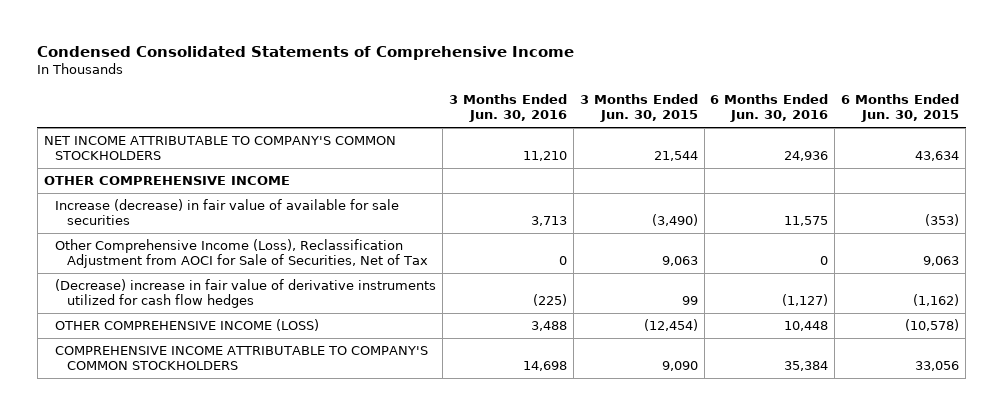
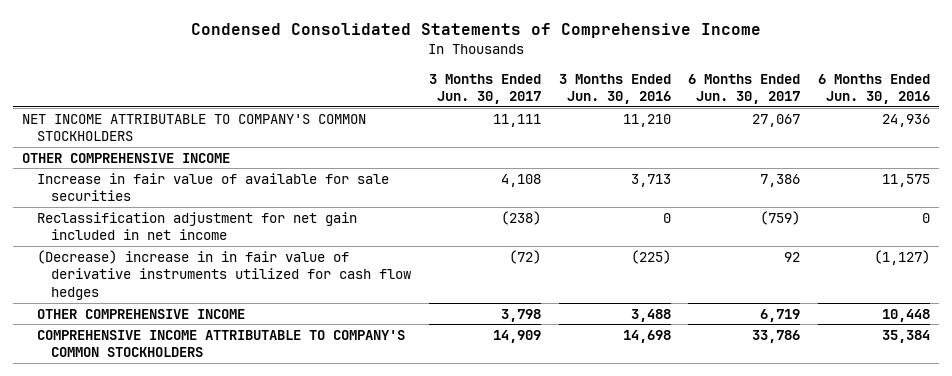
[579,94,698,123] 3 Months Ended Jun. 30, 2015 -> none
[841,94,960,123] 6 Months Ended Jun. 30, 2015 -> none
none -> [429,73,542,105] 3 Months Ended Jun. 30, 2017
none -> [688,73,801,105] 6 Months Ended Jun. 30, 2017
[55,199,400,226] Increase (decrease) in fair value of available for sale securities -> [36,172,389,202] Increase in fair value of available for sale securities
[55,239,428,269] Other Comprehensive Income (Loss), Reclassification Adjustment from AOCI for Sale of Securities, Net of Tax -> [36,211,357,241] Reclassification adjustment for net gain included in net income
[55,279,437,309] (Decrease) increase in fair value of derivative instruments utilized for cash flow hedges -> [36,249,412,301] (Decrease) increase in in fair value of derivative instruments utilized for cash flow hedges
[55,319,320,332] OTHER COMPREHENSIVE INCOME (LOSS) -> [36,308,245,319] OTHER COMPREHENSIVE INCOME

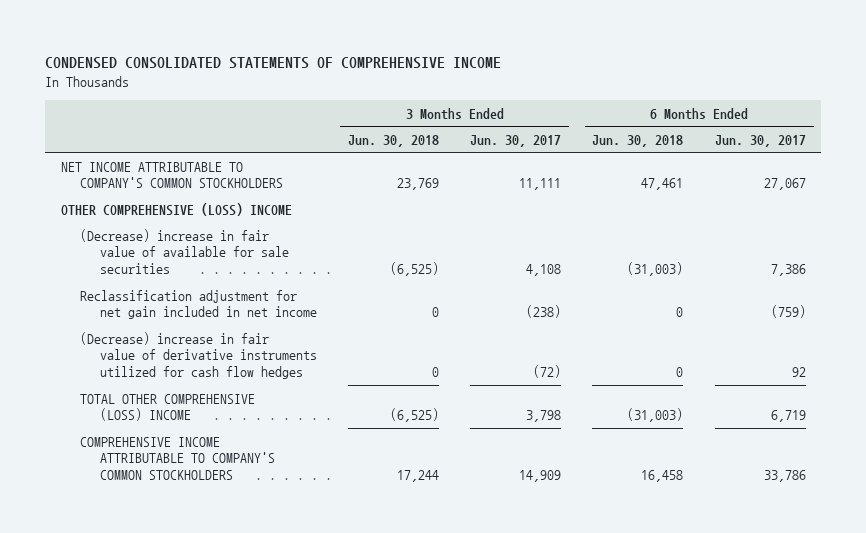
[190,22,761,38] Condensed Consolidated Statements of Comprehensive Income -> [45,56,502,69] CONDENSED CONSOLIDATED STATEMENTS OF COMPREHENSIVE INCOME
[558,73,671,105] 3 Months Ended Jun. 30, 2016 -> none
[818,73,931,105] 6 Months Ended Jun. 30, 2016 -> none
none -> [347,134,439,147] Jun. 30, 2018
none -> [592,134,684,147] Jun. 30, 2018
[21,152,230,163] OTHER COMPREHENSIVE INCOME -> [60,202,292,216] OTHER COMPREHENSIVE (LOSS) INCOME
[36,172,389,202] Increase in fair value of available for sale securities -> [80,228,289,275] (Decrease) increase in fair value of available for sale securities
[36,249,412,301] (Decrease) increase in in fair value of derivative instruments utilized for cash flow hedges -> [80,331,317,380] (Decrease) increase in fair value of derivative instruments utilized for cash flow hedges
[36,308,245,319] OTHER COMPREHENSIVE INCOME -> [80,393,256,422] TOTAL OTHER COMPREHENSIVE (LOSS) INCOME

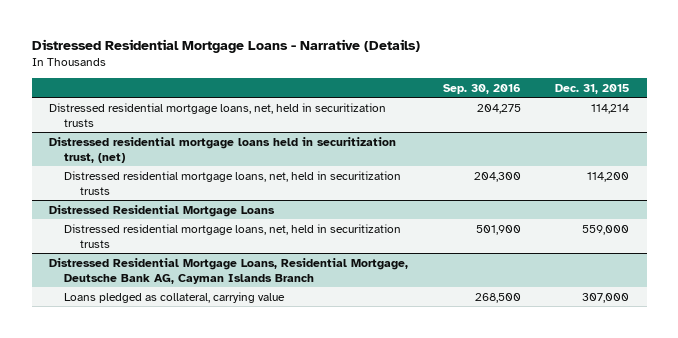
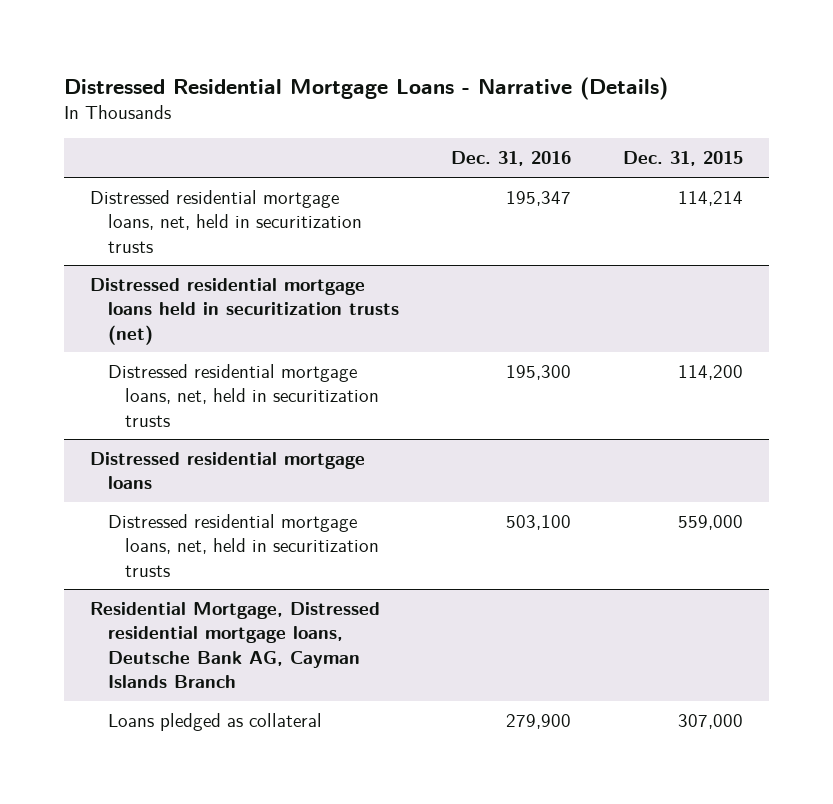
[442,83,521,94] Sep. 30, 2016 -> none
none -> [450,151,571,167] Dec. 31, 2016
[49,136,397,163] Distressed residential mortgage loans held in securitization trust, (net) -> [90,277,399,345] Distressed residential mortgage loans held in securitization trusts (net)
[49,204,276,217] Distressed Residential Mortgage Loans -> [90,451,366,490] Distressed residential mortgage loans
[49,257,409,284] Distressed Residential Mortgage Loans, Residential Mortgage, Deutsche Bank AG, Cayman Islands Branch -> [90,601,381,689] Residential Mortgage, Distressed residential mortgage loans, Deutsche Bank AG, Cayman Islands Branch
[64,291,286,303] Loans pledged as collateral, carrying value -> [107,712,322,731] Loans pledged as collateral

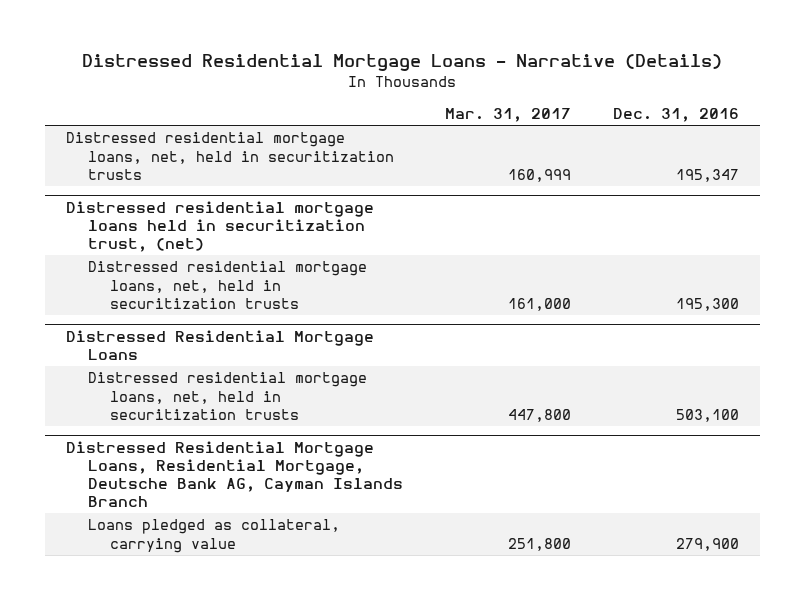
[623,151,744,167] Dec. 31, 2015 -> none
none -> [444,107,571,122] Mar. 31, 2017
[90,277,399,345] Distressed residential mortgage loans held in securitization trusts (net) -> [65,200,374,252] Distressed residential mortgage loans held in securitization trust, (net)
[90,451,366,490] Distressed residential mortgage loans -> [65,329,374,360] Distressed Residential Mortgage Loans
[90,601,381,689] Residential Mortgage, Distressed residential mortgage loans, Deutsche Bank AG, Cayman Islands Branch -> [65,440,403,508] Distressed Residential Mortgage Loans, Residential Mortgage, Deutsche Bank AG, Cayman Islands Branch
[107,712,322,731] Loans pledged as collateral -> [87,519,340,553] Loans pledged as collateral, carrying value

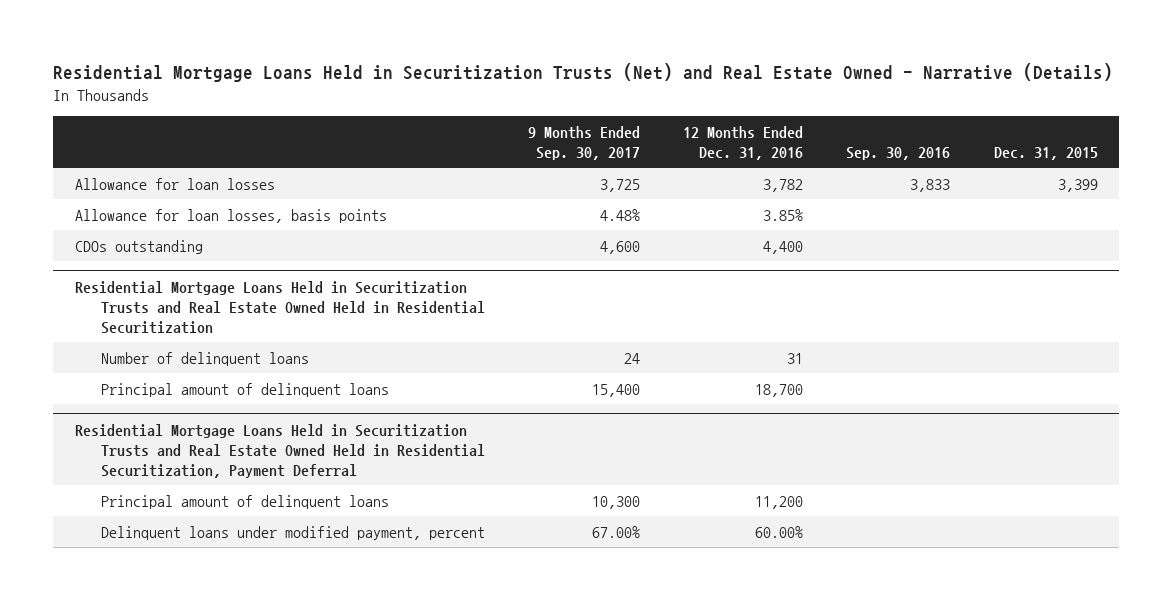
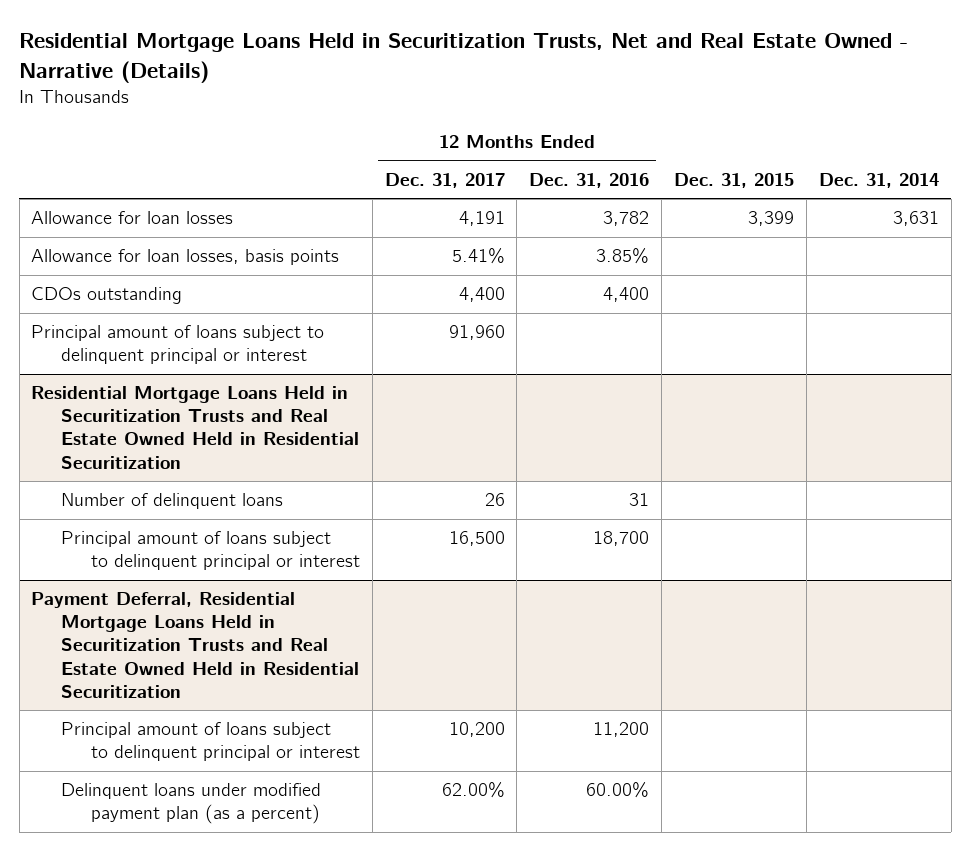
[53,63,1114,83] Residential Mortgage Loans Held in Securitization Trusts (Net) and Real Estate Owned - Narrative (Details) -> [19,33,909,83] Residential Mortgage Loans Held in Securitization Trusts, Net and Real Estate Owned - Narrative (Details)
[527,125,640,160] 9 Months Ended Sep. 30, 2017 -> none
[846,146,951,160] Sep. 30, 2016 -> none
none -> [384,172,505,188] Dec. 31, 2017
none -> [819,172,940,188] Dec. 31, 2014
none -> [31,325,325,365] Principal amount of loans subject to delinquent principal or interest
[100,382,389,397] Principal amount of delinquent loans -> [61,531,360,571] Principal amount of loans subject to delinquent principal or interest
[75,423,485,478] Residential Mortgage Loans Held in Securitization Trusts and Real Estate Owned Held in Residential Securitization, Payment Deferral -> [31,592,360,698] Payment Deferral, Residential Mortgage Loans Held in Securitization Trusts and Real Estate Owned Held in Residential Securitization
[100,494,389,509] Principal amount of delinquent loans -> [61,722,360,762] Principal amount of loans subject to delinquent principal or interest
[100,525,485,540] Delinquent loans under modified payment, percent -> [61,783,322,825] Delinquent loans under modified payment plan (as a percent)

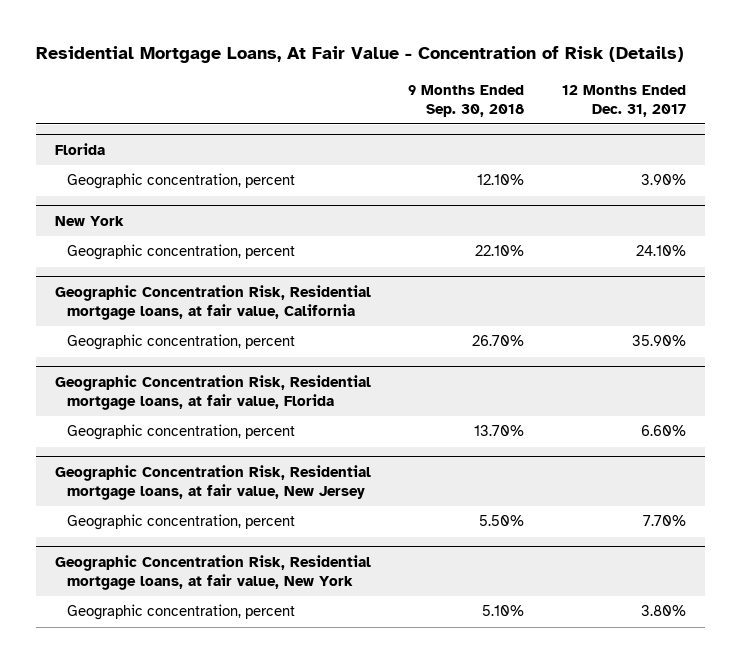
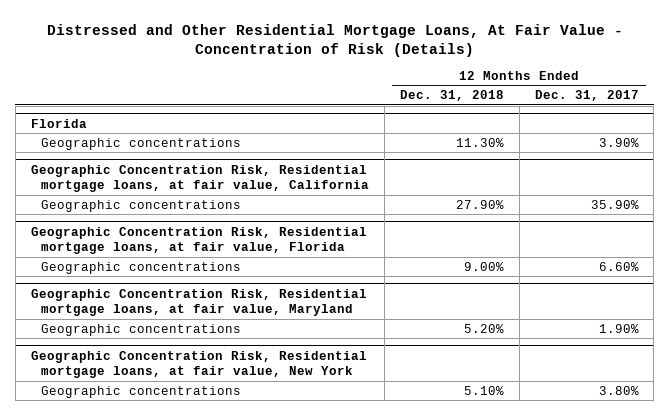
[35,46,684,64] Residential Mortgage Loans, At Fair Value - Concentration of Risk (Details) -> [46,23,623,57] Distressed and Other Residential Mortgage Loans, At Fair Value - Concentration of Risk (Details)
[408,84,525,117] 9 Months Ended Sep. 30, 2018 -> none
none -> [399,90,504,102] Dec. 31, 2018
[54,215,124,226] New York -> none
[67,244,296,261] Geographic concentration, percent -> none
[67,173,296,190] Geographic concentration, percent -> [41,137,242,150] Geographic concentrations
[67,334,296,351] Geographic concentration, percent -> [41,199,242,212] Geographic concentrations
[67,424,296,441] Geographic concentration, percent -> [41,261,242,274] Geographic concentrations
[54,464,371,500] Geographic Concentration Risk, Residential mortgage loans, at fair value, New Jersey -> [30,288,367,317] Geographic Concentration Risk, Residential mortgage loans, at fair value, Maryland
[67,514,296,531] Geographic concentration, percent -> [41,323,242,336] Geographic concentrations
[642,515,686,527] 7.70% -> [598,323,639,333] 1.90%
[67,604,296,621] Geographic concentration, percent -> [41,385,242,398] Geographic concentrations

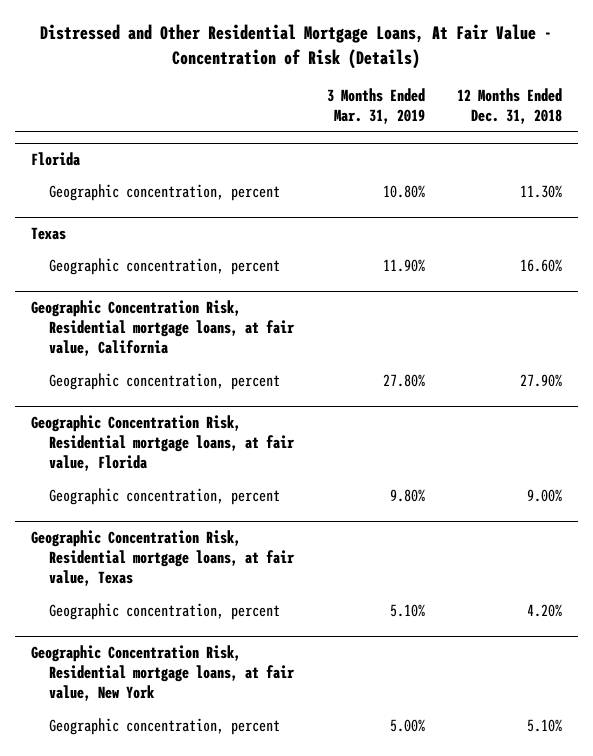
[534,90,639,102] Dec. 31, 2017 -> none
none -> [326,88,425,125] 3 Months Ended Mar. 31, 2019
[41,137,242,150] Geographic concentrations -> [49,183,281,201] Geographic concentration, percent
none -> [31,226,67,240] Texas
none -> [49,257,281,275] Geographic concentration, percent
[41,199,242,212] Geographic concentrations -> [49,372,281,390] Geographic concentration, percent
[41,261,242,274] Geographic concentrations -> [49,487,281,505] Geographic concentration, percent
[30,288,367,317] Geographic Concentration Risk, Residential mortgage loans, at fair value, Maryland -> [31,529,296,587] Geographic Concentration Risk, Residential mortgage loans, at fair value, Texas
[41,323,242,336] Geographic concentrations -> [49,602,281,620] Geographic concentration, percent
[463,323,504,333] 5.20% -> [526,603,562,617] 4.20%
[41,385,242,398] Geographic concentrations -> [49,717,281,735] Geographic concentration, percent

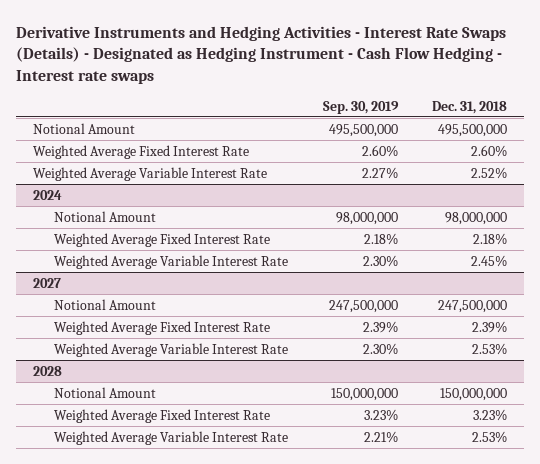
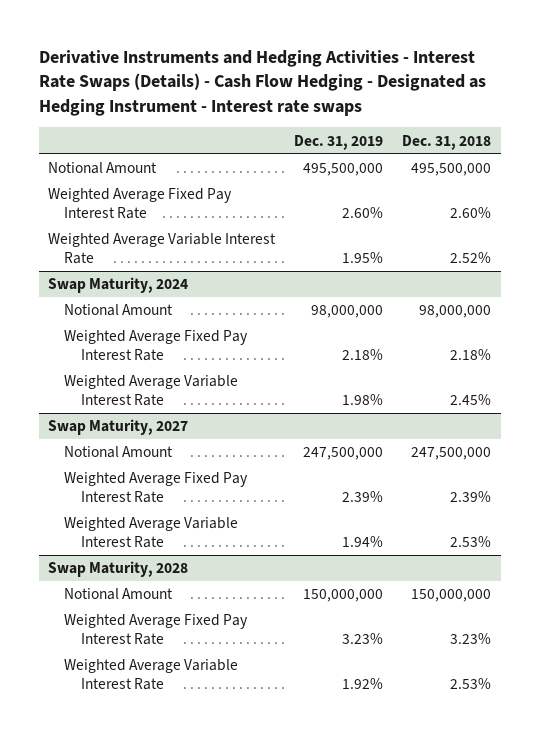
[16,25,507,84] Derivative Instruments and Hedging Activities - Interest Rate Swaps (Details) - Designated as Hedging Instrument - Cash Flow Hedging - Interest rate swaps -> [38,49,486,116] Derivative Instruments and Hedging Activities - Interest Rate Swaps (Details) - Cash Flow Hedging - Designated as Hedging Instrument - Interest rate swaps
[322,100,399,114] Sep. 30, 2019 -> none
none -> [294,134,384,150] Dec. 31, 2019
[33,144,250,159] Weighted Average Fixed Interest Rate -> [48,188,233,220] Weighted Average Fixed Pay Interest Rate
[33,189,63,200] 2024 -> none
none -> [48,277,189,294] Swap Maturity, 2024
[54,232,271,247] Weighted Average Fixed Interest Rate -> [64,330,249,362] Weighted Average Fixed Pay Interest Rate
[33,277,62,288] 2027 -> none
none -> [48,419,189,436] Swap Maturity, 2027
[54,320,271,335] Weighted Average Fixed Interest Rate -> [64,472,249,504] Weighted Average Fixed Pay Interest Rate
[33,365,63,376] 2028 -> none
none -> [48,561,189,578] Swap Maturity, 2028
[54,408,271,423] Weighted Average Fixed Interest Rate -> [64,614,249,646] Weighted Average Fixed Pay Interest Rate

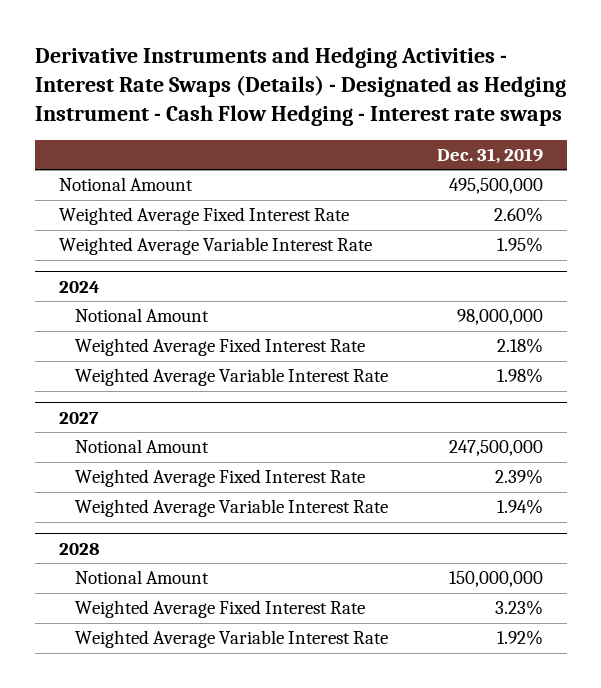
[38,49,486,116] Derivative Instruments and Hedging Activities - Interest Rate Swaps (Details) - Cash Flow Hedging - Designated as Hedging Instrument - Interest rate swaps -> [34,47,566,127] Derivative Instruments and Hedging Activities - Interest Rate Swaps (Details) - Designated as Hedging Instrument - Cash Flow Hedging - Interest rate swaps
[402,134,492,150] Dec. 31, 2018 -> none
[48,188,233,220] Weighted Average Fixed Pay Interest Rate -> [58,207,349,226] Weighted Average Fixed Interest Rate
[48,277,189,294] Swap Maturity, 2024 -> none
none -> [58,280,100,293] 2024
[64,330,249,362] Weighted Average Fixed Pay Interest Rate -> [75,338,366,357] Weighted Average Fixed Interest Rate
[48,419,189,436] Swap Maturity, 2027 -> none
none -> [58,411,99,424] 2027
[64,472,249,504] Weighted Average Fixed Pay Interest Rate -> [75,469,366,488] Weighted Average Fixed Interest Rate
[48,561,189,578] Swap Maturity, 2028 -> none
none -> [58,542,100,555] 2028
[64,614,249,646] Weighted Average Fixed Pay Interest Rate -> [75,600,366,619] Weighted Average Fixed Interest Rate

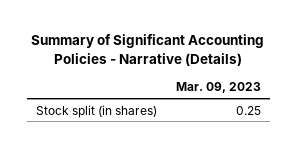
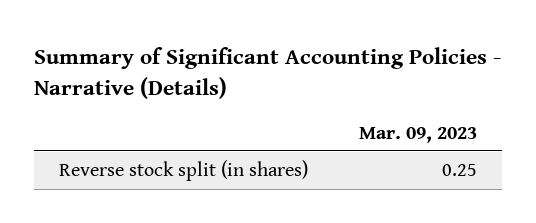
[36,104,158,118] Stock split (in shares) -> [59,160,309,182] Reverse stock split (in shares)

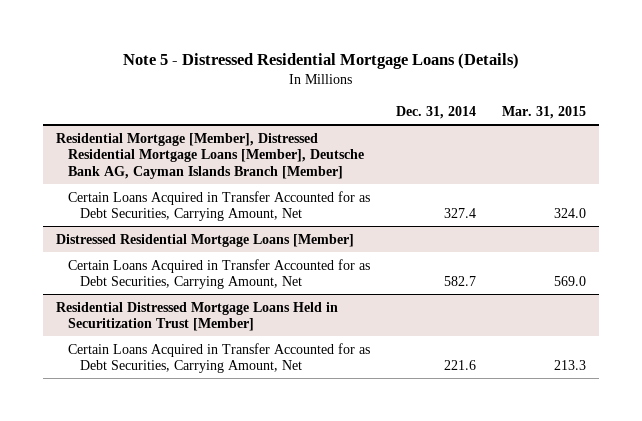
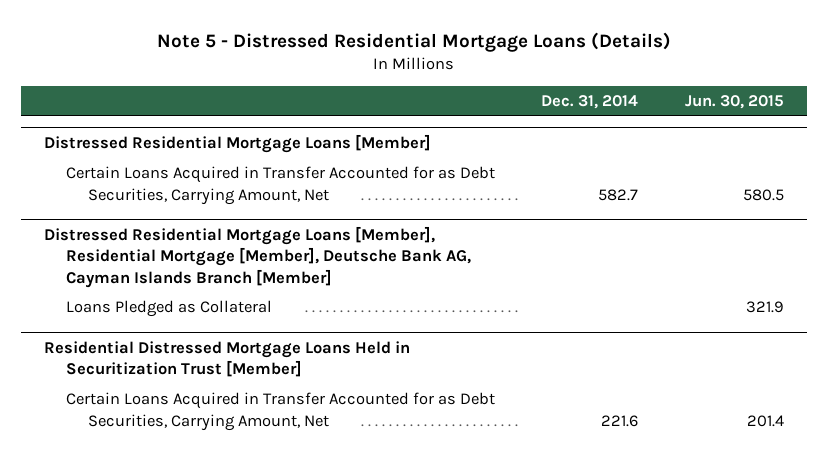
[501,106,586,120] Mar. 31, 2015 -> none
none -> [684,95,784,110] Jun. 30, 2015
[56,132,365,179] Residential Mortgage [Member], Distressed Residential Mortgage Loans [Member], Deutsche Bank AG, Cayman Islands Branch [Member] -> none
[68,190,371,222] Certain Loans Acquired in Transfer Accounted for as Debt Securities, Carrying Amount, Net -> none
none -> [44,225,471,288] Distressed Residential Mortgage Loans [Member], Residential Mortgage [Member], Deutsche Bank AG, Cayman Islands Branch [Member]
none -> [65,300,272,318] Loans Pledged as Collateral

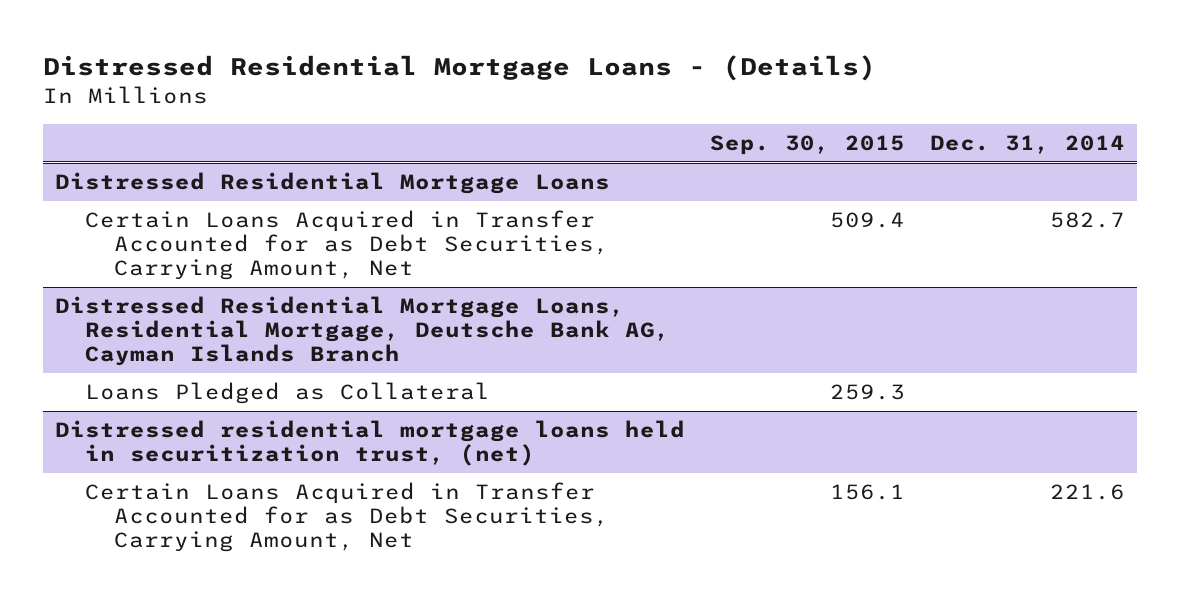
[157,31,672,52] Note 5 - Distressed Residential Mortgage Loans (Details) -> [43,55,877,82] Distressed Residential Mortgage Loans - (Details)
[684,95,784,110] Jun. 30, 2015 -> none
none -> [710,135,906,156] Sep. 30, 2015
[44,133,432,153] Distressed Residential Mortgage Loans [Member] -> [55,172,611,195] Distressed Residential Mortgage Loans
[44,225,471,288] Distressed Residential Mortgage Loans [Member], Residential Mortgage [Member], Deutsche Bank AG, Cayman Islands Branch [Member] -> [55,296,670,367] Distressed Residential Mortgage Loans, Residential Mortgage, Deutsche Bank AG, Cayman Islands Branch
[44,340,411,378] Residential Distressed Mortgage Loans Held in Securitization Trust [Member] -> [55,420,686,467] Distressed residential mortgage loans held in securitization trust, (net)

